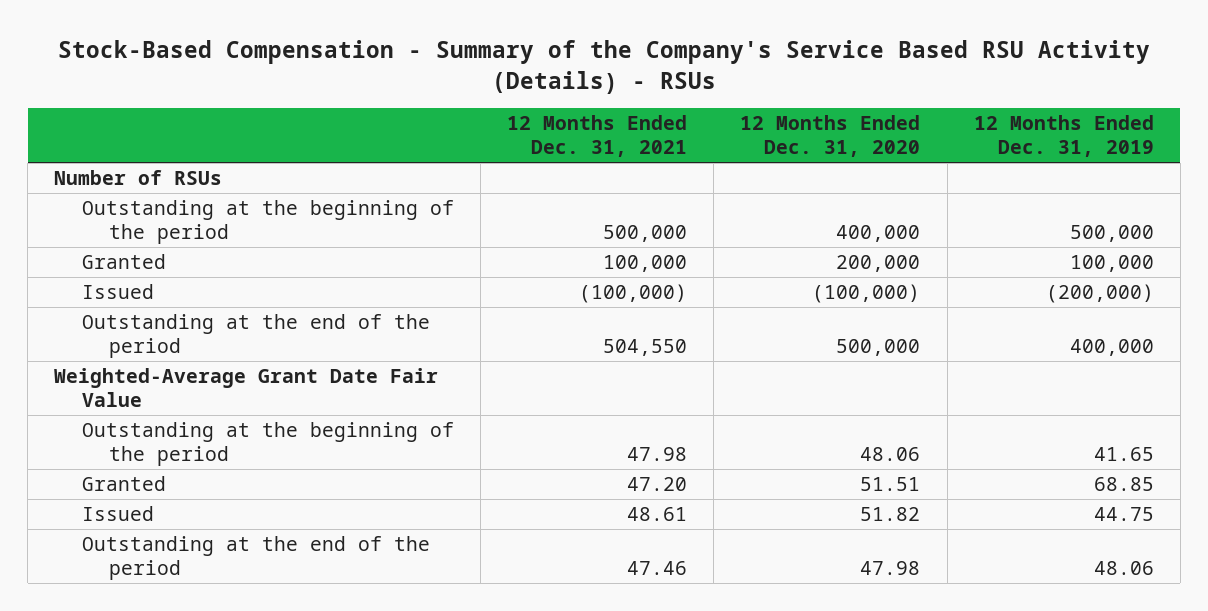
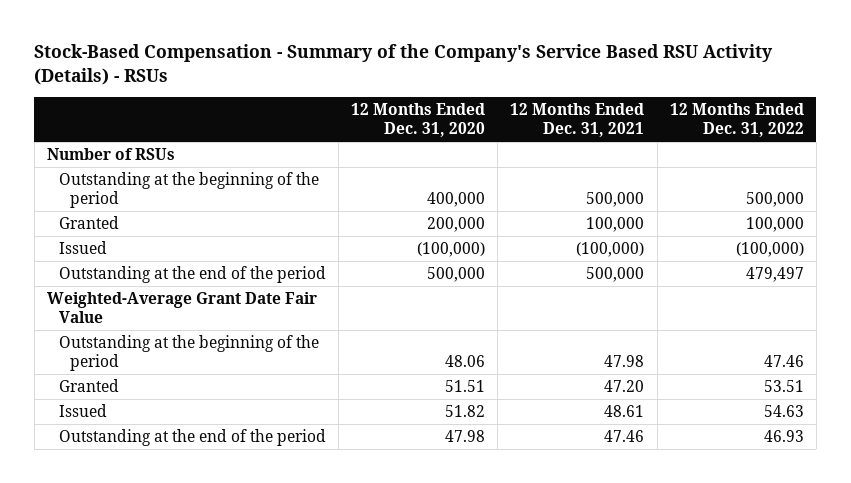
[973,115,1154,158] 12 Months Ended Dec. 31, 2019 -> none
none -> [669,103,804,137] 12 Months Ended Dec. 31, 2022
[603,339,688,357] 504,550 -> [586,267,645,283] 500,000

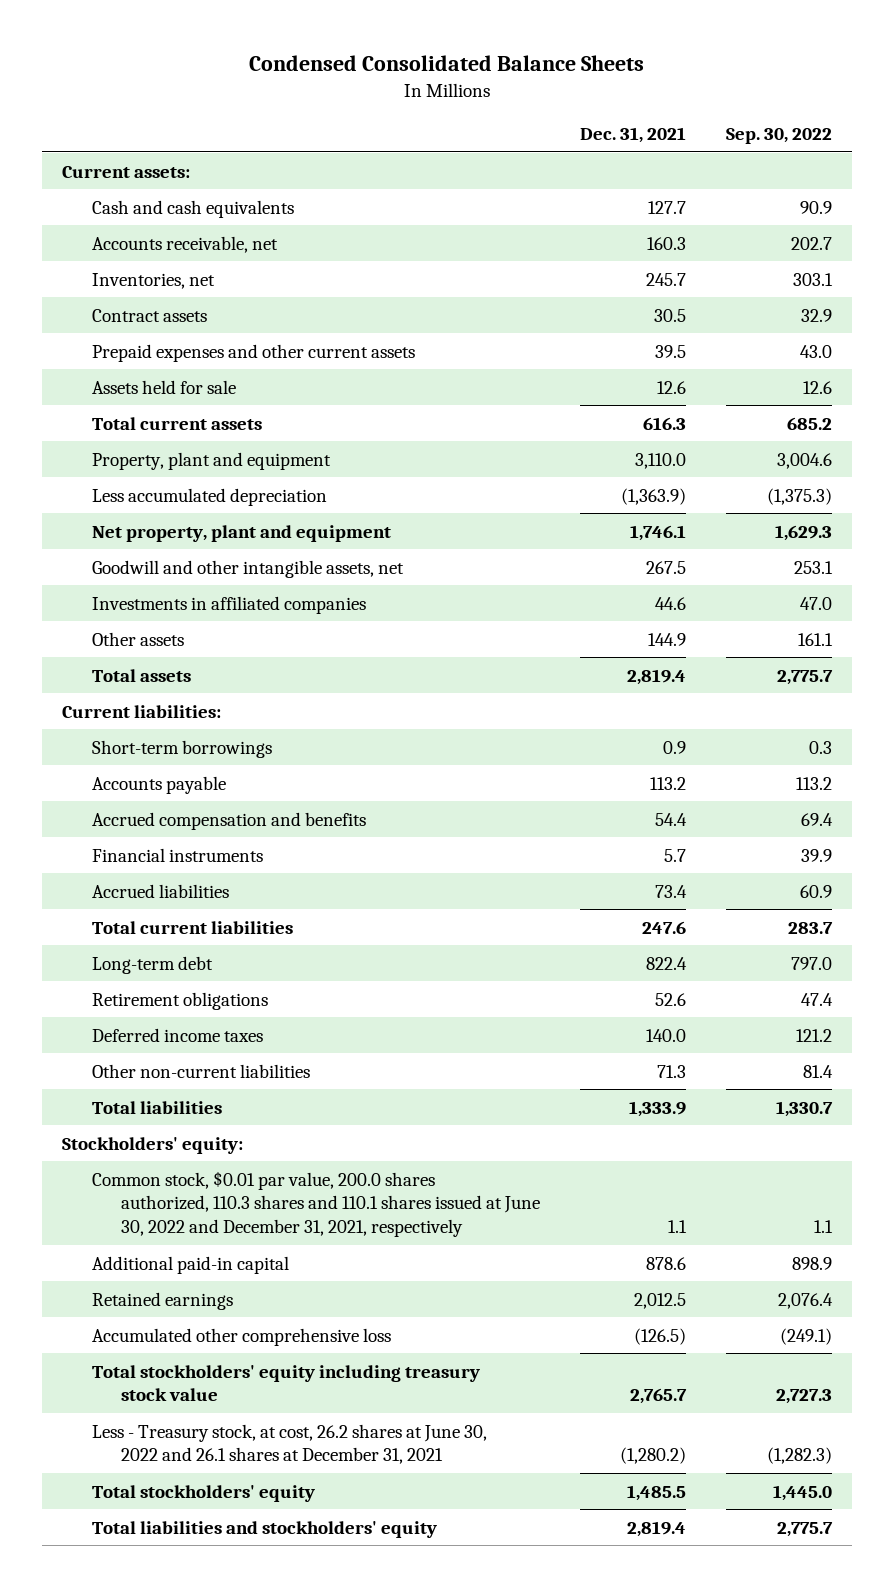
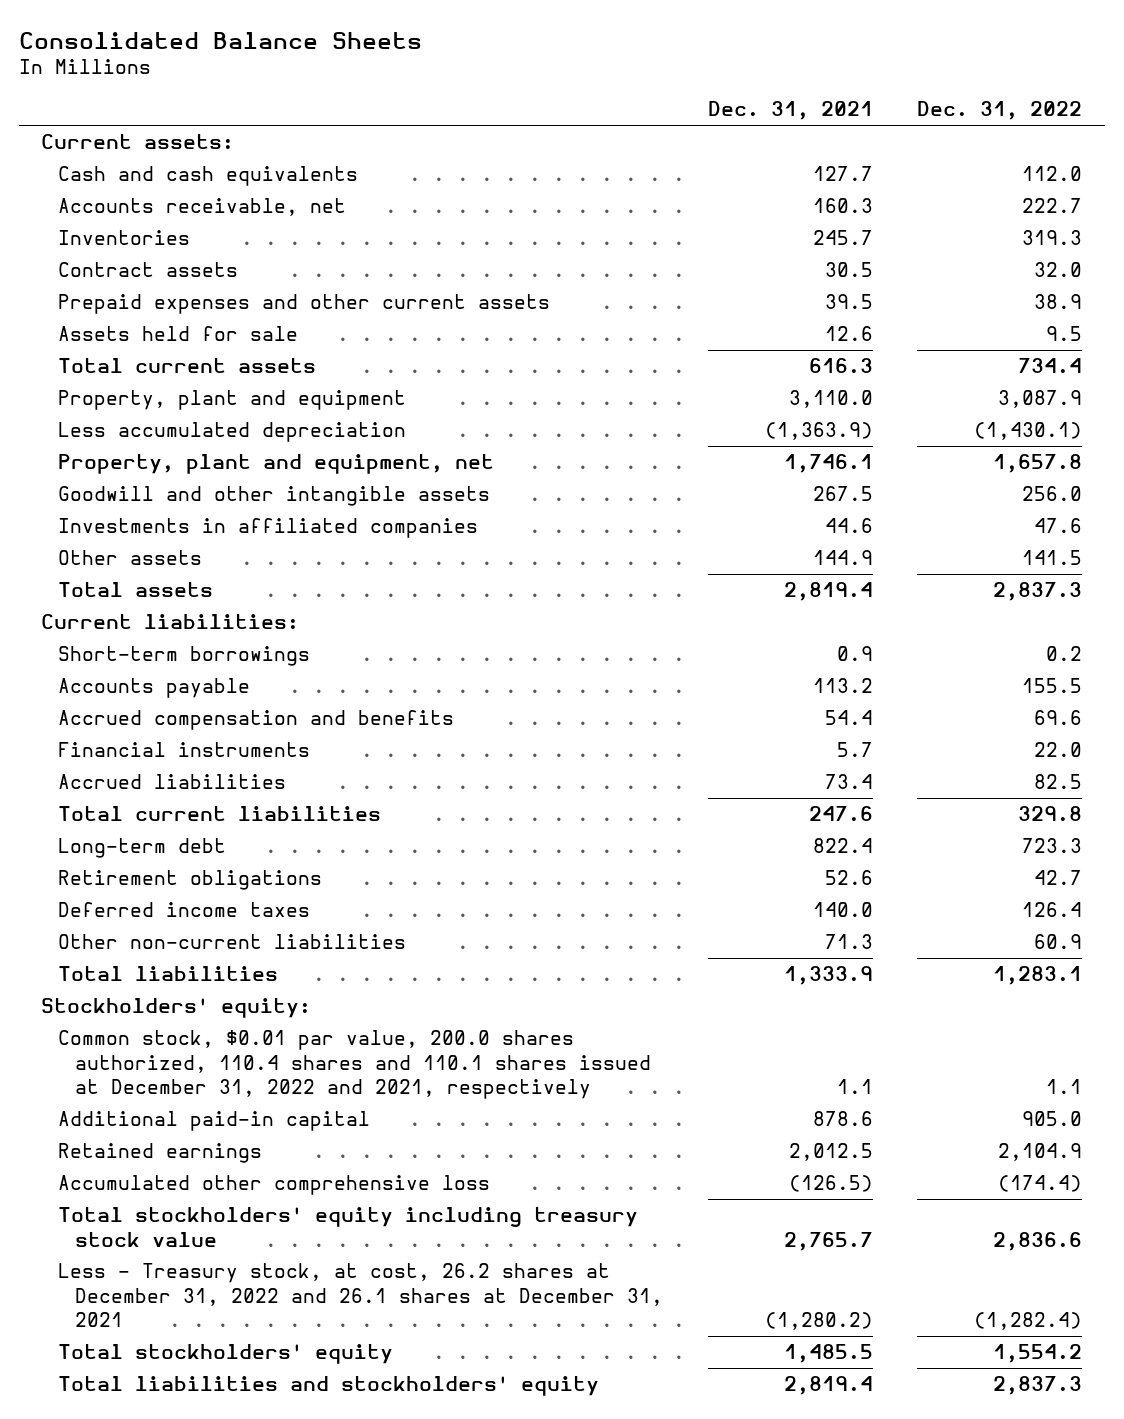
[249,55,645,72] Condensed Consolidated Balance Sheets -> [19,31,423,49] Consolidated Balance Sheets
[726,128,833,145] Sep. 30, 2022 -> none
none -> [917,101,1083,121] Dec. 31, 2022
[91,272,215,289] Inventories, net -> [58,230,191,246] Inventories
[91,524,391,542] Net property, plant and equipment -> [58,454,495,475] Property, plant and equipment, net
[91,559,404,578] Goodwill and other intangible assets, net -> [58,486,491,507] Goodwill and other intangible assets
[91,1170,540,1238] Common stock, $0.01 par value, 200.0 shares authorized, 110.3 shares and 110.1 shares issued at June 30, 2022 and December 31, 2021, respectively -> [58,1030,651,1099] Common stock, $0.01 par value, 200.0 shares authorized, 110.4 shares and 110.1 shares issued at December 31, 2022 and 2021, respectively
[91,1423,487,1465] Less - Treasury stock, at cost, 26.2 shares at June 30, 2022 and 26.1 shares at December 31, 2021 -> [58,1263,663,1327] Less - Treasury stock, at cost, 26.2 shares at December 31, 2022 and 26.1 shares at December 31, 2021

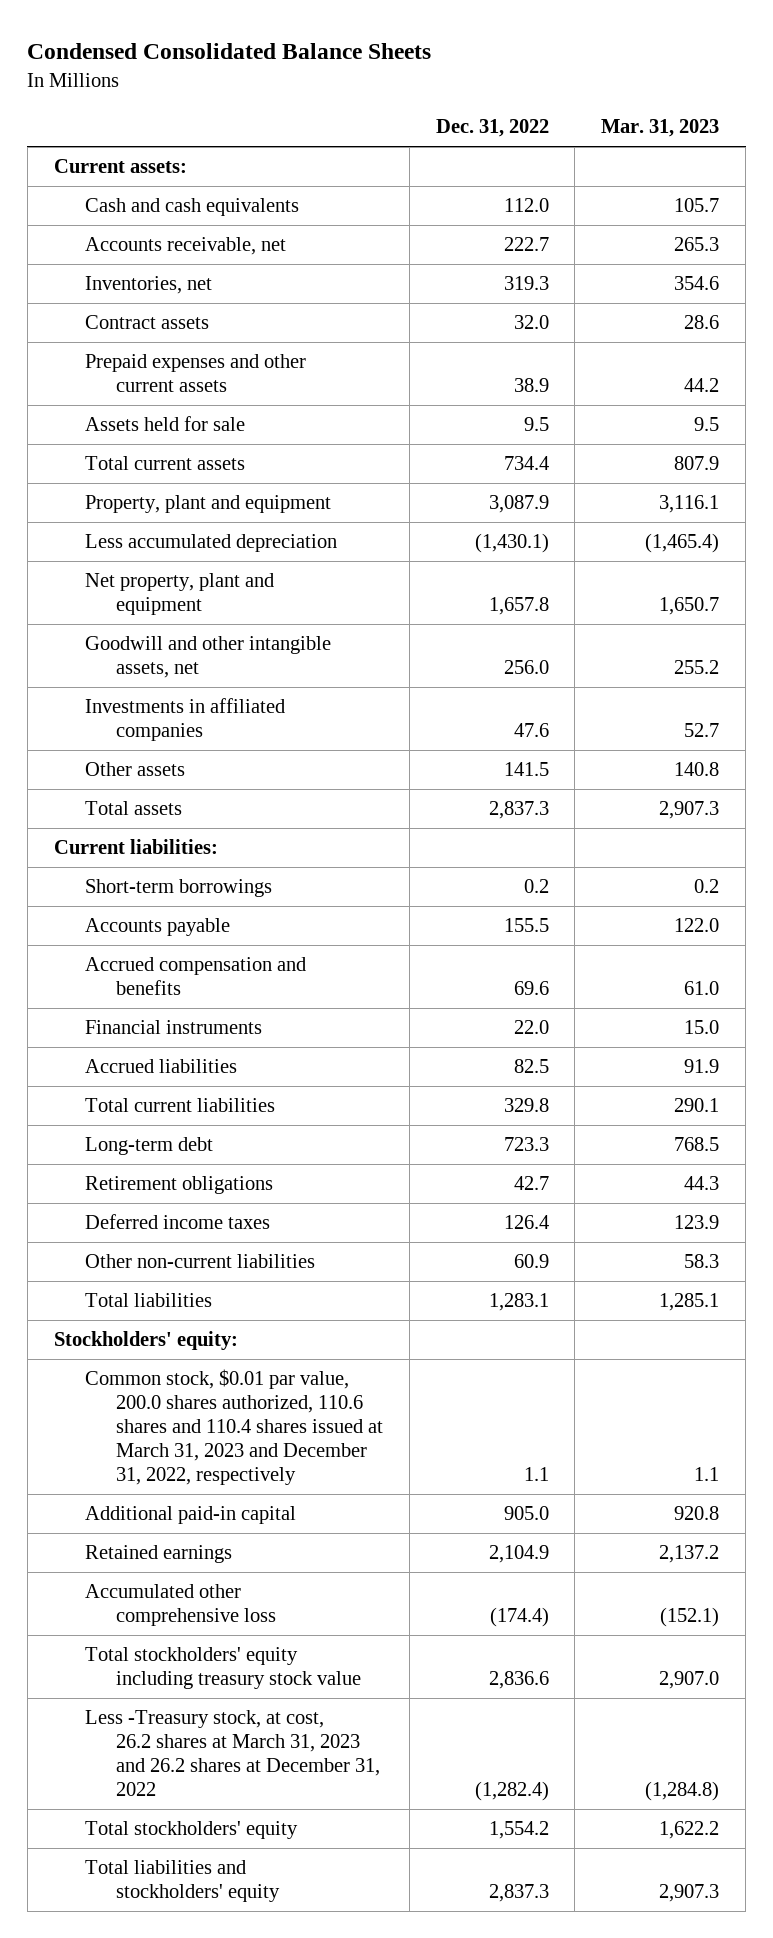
[19,31,423,49] Consolidated Balance Sheets -> [27,42,432,59] Condensed Consolidated Balance Sheets
[707,101,873,121] Dec. 31, 2021 -> none
none -> [601,119,720,138] Mar. 31, 2023
[58,230,191,246] Inventories -> [84,276,212,295] Inventories, net
[58,454,495,475] Property, plant and equipment, net -> [84,573,274,616] Net property, plant and equipment
[58,486,491,507] Goodwill and other intangible assets -> [84,636,331,679] Goodwill and other intangible assets, net
[58,1030,651,1099] Common stock, $0.01 par value, 200.0 shares authorized, 110.4 shares and 110.1 shares issued at December 31, 2022 and 2021, respectively -> [84,1369,383,1486] Common stock, $0.01 par value, 200.0 shares authorized, 110.6 shares and 110.4 shares issued at March 31, 2023 and December 31, 2022, respectively
[58,1263,663,1327] Less - Treasury stock, at cost, 26.2 shares at December 31, 2022 and 26.1 shares at December 31, 2021 -> [84,1710,380,1797] Less -Treasury stock, at cost, 26.2 shares at March 31, 2023 and 26.2 shares at December 31, 2022

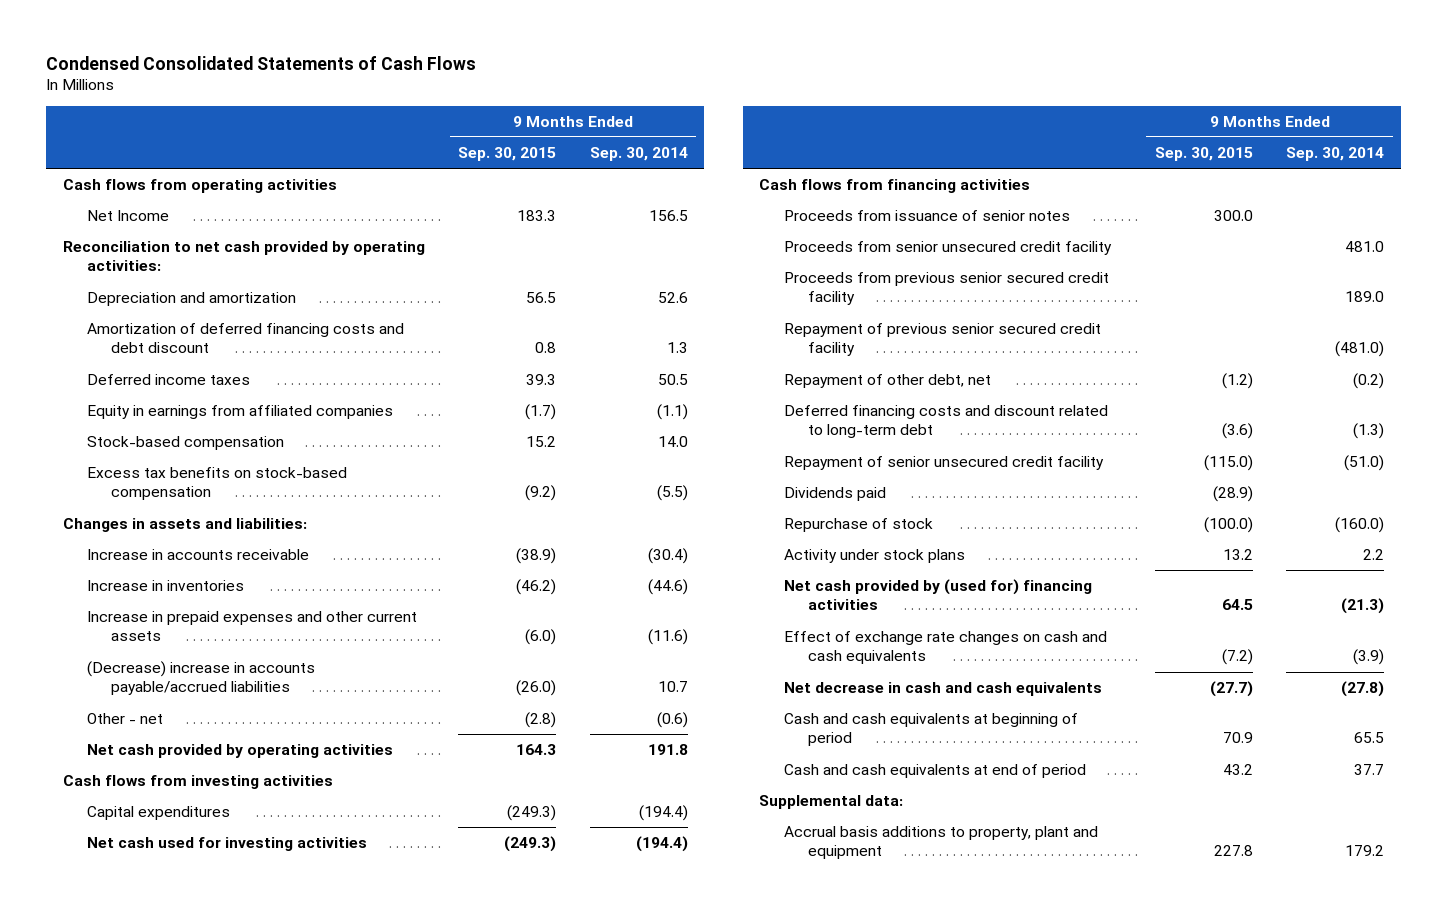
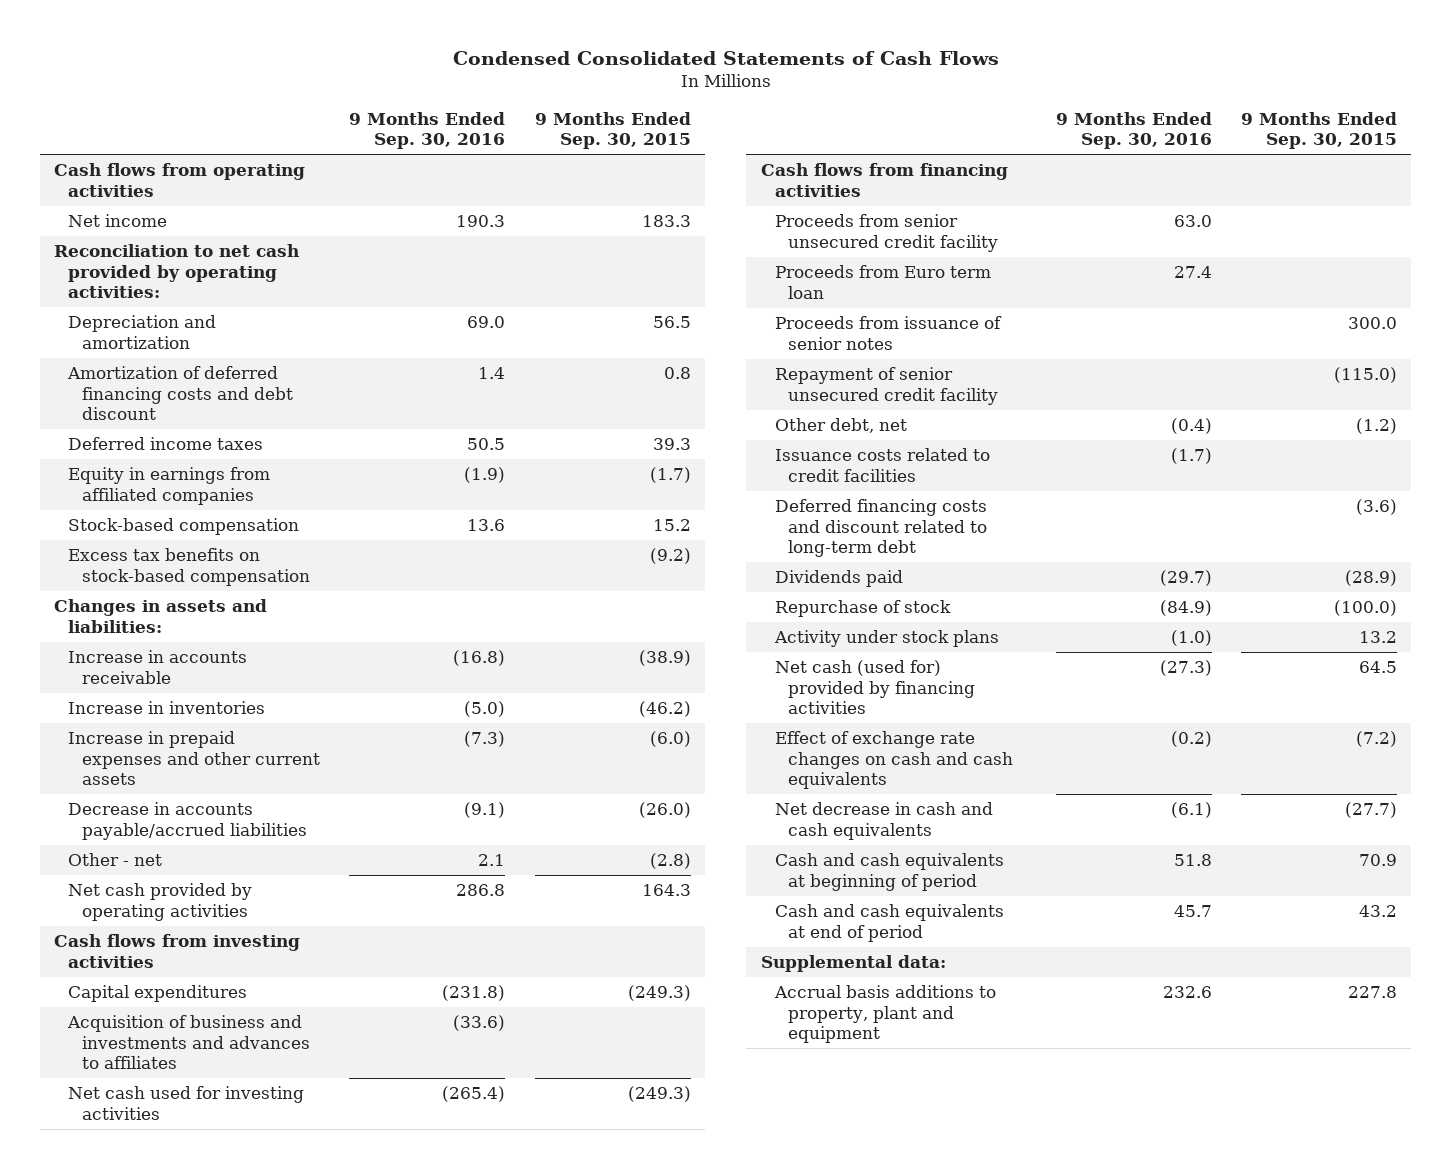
[589,146,688,161] Sep. 30, 2014 -> none
none -> [349,111,506,150] 9 Months Ended Sep. 30, 2016
[86,210,169,222] Net Income -> [68,214,168,228] Net income
[86,661,315,696] (Decrease) increase in accounts payable/accrued liabilities -> [68,802,308,840] Decrease in accounts payable/accrued liabilities
none -> [67,1015,311,1069] Acquisition of business and investments and advances to affiliates
[783,272,1109,306] Proceeds from previous senior secured credit facility -> none
[783,323,1101,357] Repayment of previous senior secured credit facility -> none
[783,374,991,389] Repayment of other debt, net -> none
none -> [774,265,991,299] Proceeds from Euro term loan
[783,210,1070,222] Proceeds from issuance of senior notes -> [774,316,1002,350] Proceeds from issuance of senior notes
none -> [774,418,907,434] Other debt, net
none -> [774,448,990,482] Issuance costs related to credit facilities
[783,405,1108,439] Deferred financing costs and discount related to long-term debt -> [774,499,988,557] Deferred financing costs and discount related to long-term debt
[783,579,1092,611] Net cash provided by (used for) financing activities -> [774,660,976,714] Net cash (used for) provided by financing activities

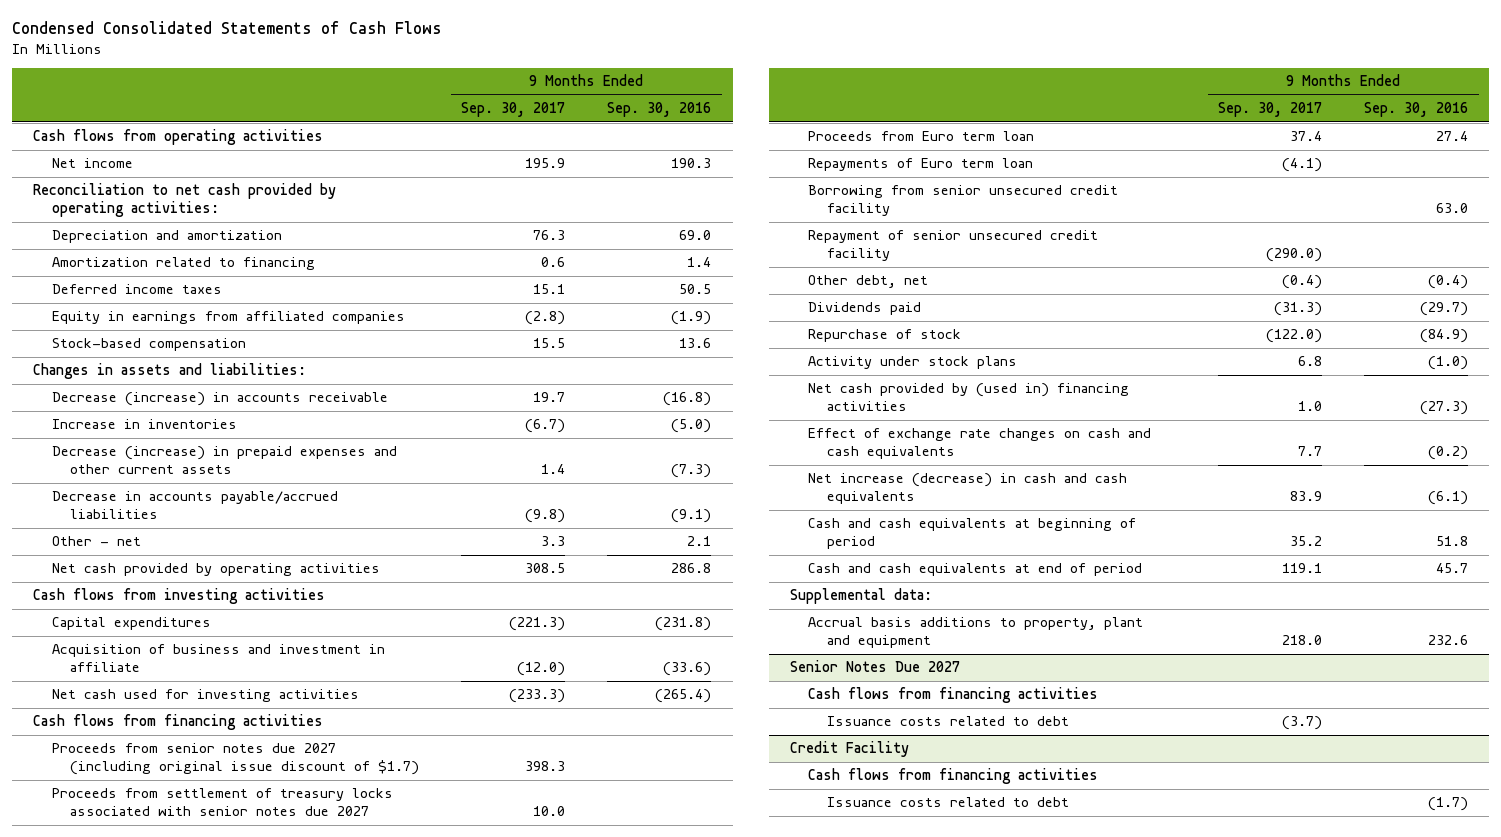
[534,111,691,150] 9 Months Ended Sep. 30, 2015 -> none
none -> [461,102,566,118] Sep. 30, 2017
[67,366,294,420] Amortization of deferred financing costs and debt discount -> [51,257,315,271] Amortization related to financing
[68,548,311,586] Excess tax benefits on stock-based compensation -> none
[68,650,248,684] Increase in accounts receivable -> [51,392,388,407] Decrease (increase) in accounts receivable
[68,731,321,785] Increase in prepaid expenses and other current assets -> [51,446,397,475] Decrease (increase) in prepaid expenses and other current assets
[67,1015,311,1069] Acquisition of business and investments and advances to affiliates -> [51,644,385,673] Acquisition of business and investment in affiliate
[774,214,999,252] Proceeds from senior unsecured credit facility -> none
none -> [51,743,420,776] Proceeds from senior notes due 2027 (including original issue discount of $1.7)
none -> [51,788,393,817] Proceeds from settlement of treasury locks associated with senior notes due 2027
[774,316,1002,350] Proceeds from issuance of senior notes -> none
none -> [808,158,1034,172] Repayments of Euro term loan
none -> [808,185,1119,217] Borrowing from senior unsecured credit facility
[774,448,990,482] Issuance costs related to credit facilities -> none
[774,499,988,557] Deferred financing costs and discount related to long-term debt -> none
[774,660,976,714] Net cash (used for) provided by financing activities -> [808,383,1130,412] Net cash provided by (used in) financing activities
[774,802,993,840] Net decrease in cash and cash equivalents -> [808,473,1128,505] Net increase (decrease) in cash and cash equivalents
none -> [789,660,960,673] Senior Notes Due 2027
none -> [808,687,1099,704] Cash flows from financing activities
none -> [827,716,1070,727] Issuance costs related to debt
none -> [789,741,909,758] Credit Facility
none -> [808,768,1099,785] Cash flows from financing activities
none -> [827,797,1070,808] Issuance costs related to debt

